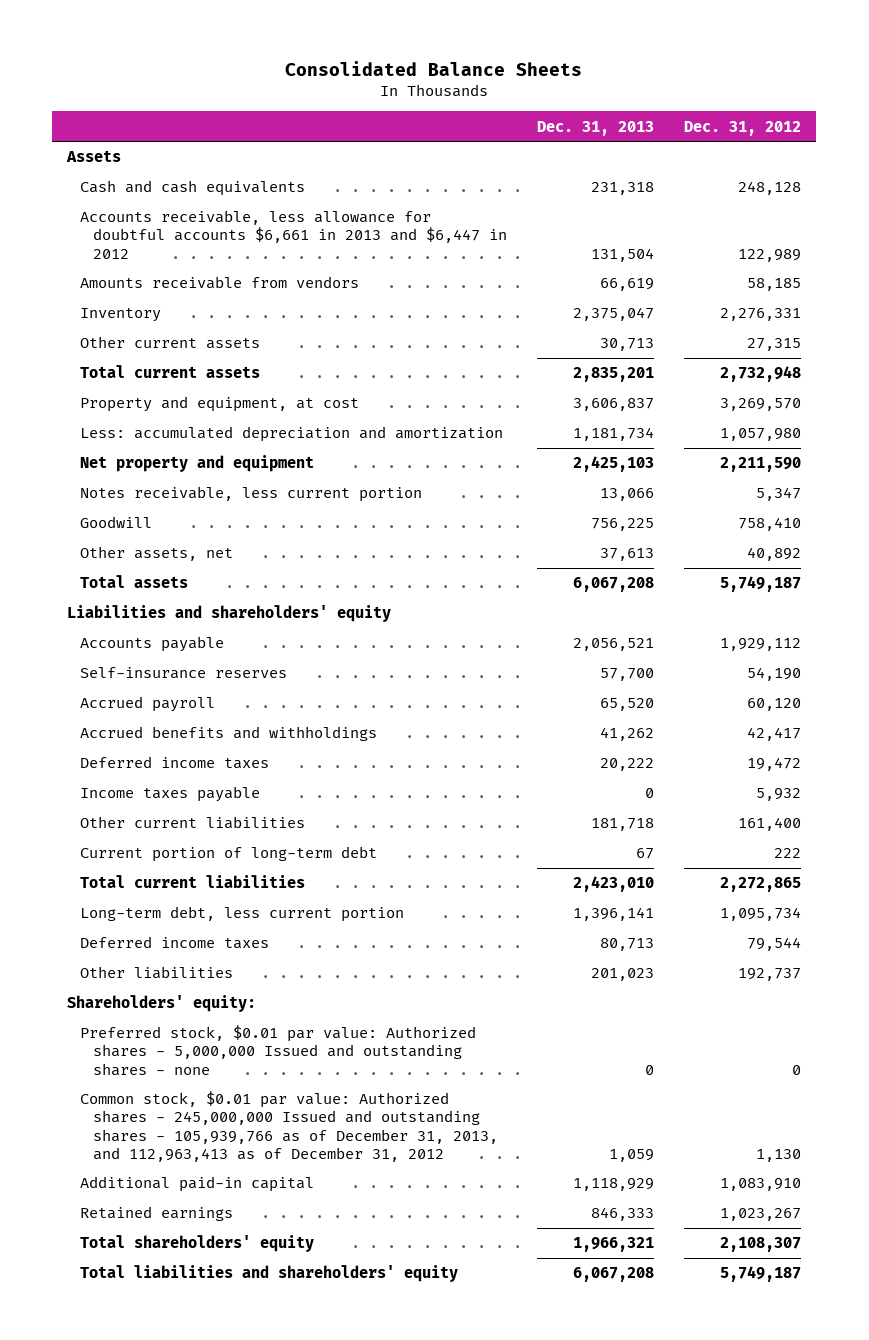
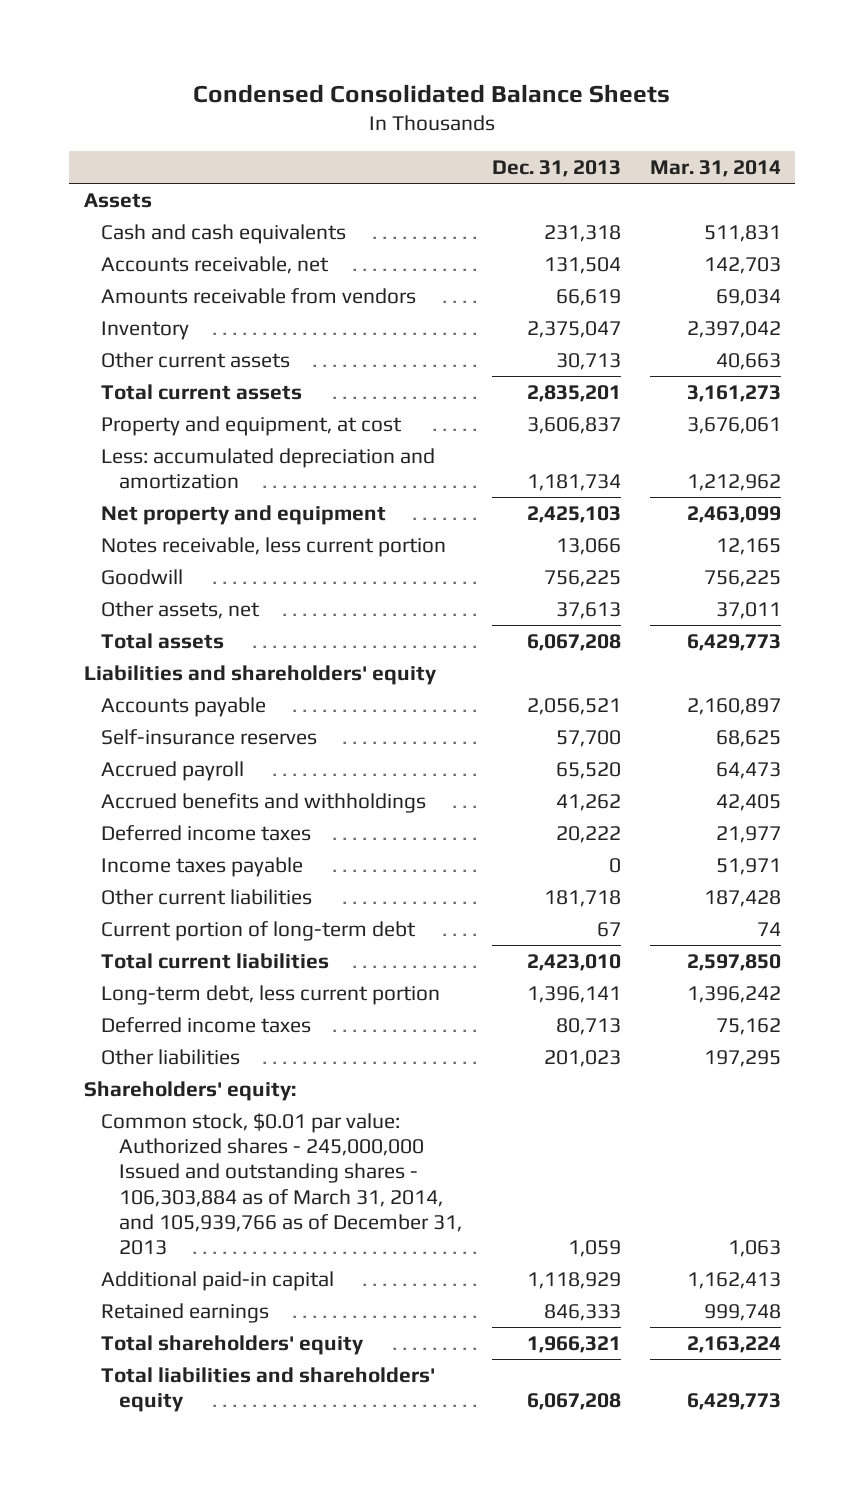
[285,60,583,76] Consolidated Balance Sheets -> [193,83,671,103] Condensed Consolidated Balance Sheets
[684,120,802,136] Dec. 31, 2012 -> none
none -> [649,160,781,178] Mar. 31, 2014
[80,210,508,259] Accounts receivable, less allowance for doubtful accounts $6,661 in 2013 and $6,447 in 2012 -> [101,255,330,274] Accounts receivable, net
[80,1025,477,1076] Preferred stock, $0.01 par value: Authorized shares - 5,000,000 Issued and outstanding shares - none -> none
[80,1091,499,1162] Common stock, $0.01 par value: Authorized shares - 245,000,000 Issued and outstanding shares - 105,939,766 as of December 31, 2013, and 112,963,413 as of December 31, 2012 -> [101,1112,463,1256] Common stock, $0.01 par value: Authorized shares - 245,000,000 Issued and outstanding shares - 106,303,884 as of March 31, 2014, and 105,939,766 as of December 31, 2013

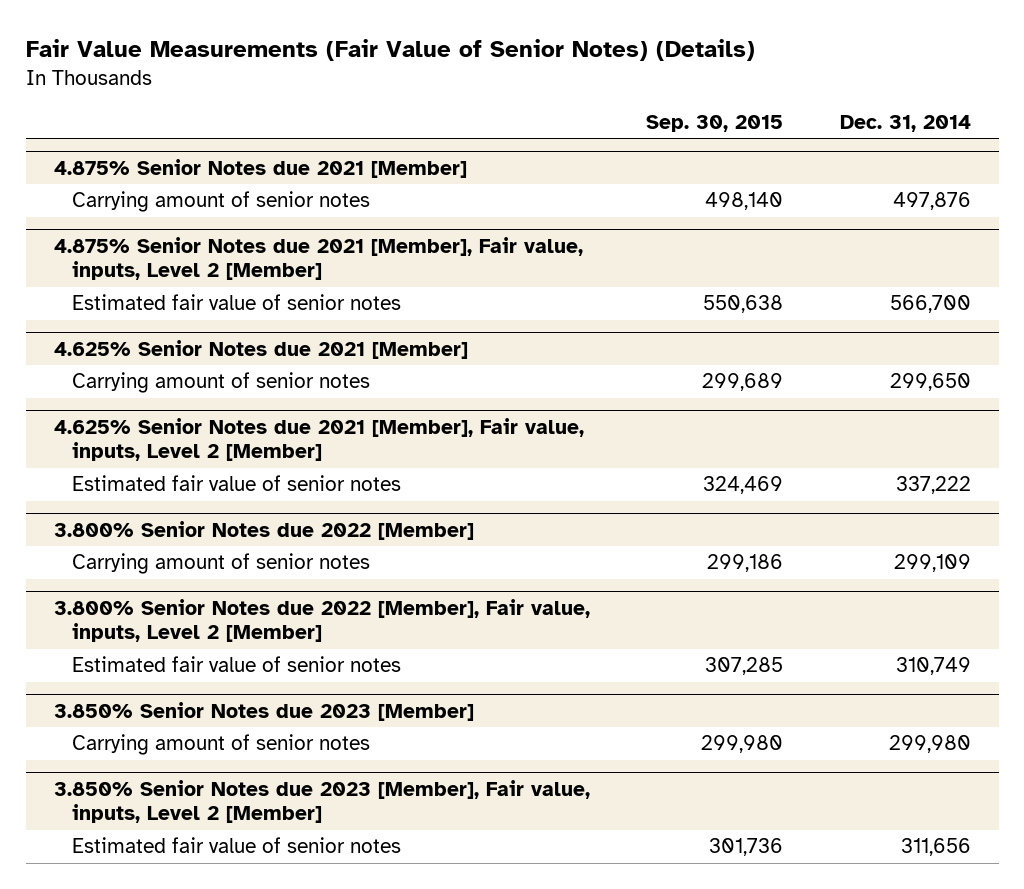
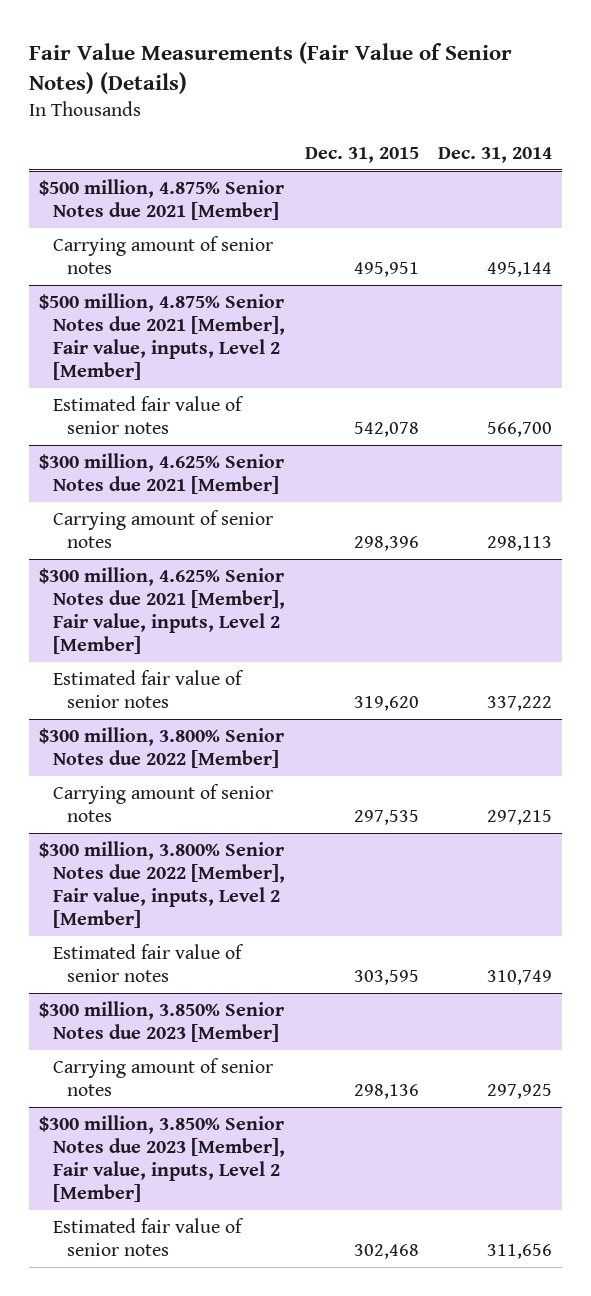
[646,114,784,132] Sep. 30, 2015 -> none
none -> [304,146,419,163] Dec. 31, 2015
[53,158,467,178] 4.875% Senior Notes due 2021 [Member] -> [38,178,284,221] $500 million, 4.875% Senior Notes due 2021 [Member]
[892,192,971,211] 497,876 -> [487,262,553,278] 495,144
[53,236,583,281] 4.875% Senior Notes due 2021 [Member], Fair value, inputs, Level 2 [Member] -> [38,292,285,381] $500 million, 4.875% Senior Notes due 2021 [Member], Fair value, inputs, Level 2 [Member]
[53,339,468,359] 4.625% Senior Notes due 2021 [Member] -> [38,452,284,495] $300 million, 4.625% Senior Notes due 2021 [Member]
[889,373,971,392] 299,650 -> [487,536,553,552] 298,113
[53,417,584,462] 4.625% Senior Notes due 2021 [Member], Fair value, inputs, Level 2 [Member] -> [38,566,285,655] $300 million, 4.625% Senior Notes due 2021 [Member], Fair value, inputs, Level 2 [Member]
[53,520,474,540] 3.800% Senior Notes due 2022 [Member] -> [38,726,284,769] $300 million, 3.800% Senior Notes due 2022 [Member]
[893,554,971,573] 299,109 -> [487,810,553,826] 297,215
[53,598,590,643] 3.800% Senior Notes due 2022 [Member], Fair value, inputs, Level 2 [Member] -> [38,840,285,929] $300 million, 3.800% Senior Notes due 2022 [Member], Fair value, inputs, Level 2 [Member]
[53,701,474,721] 3.850% Senior Notes due 2023 [Member] -> [38,1000,284,1043] $300 million, 3.850% Senior Notes due 2023 [Member]
[888,735,971,754] 299,980 -> [487,1084,553,1100] 297,925
[53,779,590,824] 3.850% Senior Notes due 2023 [Member], Fair value, inputs, Level 2 [Member] -> [38,1114,285,1203] $300 million, 3.850% Senior Notes due 2023 [Member], Fair value, inputs, Level 2 [Member]

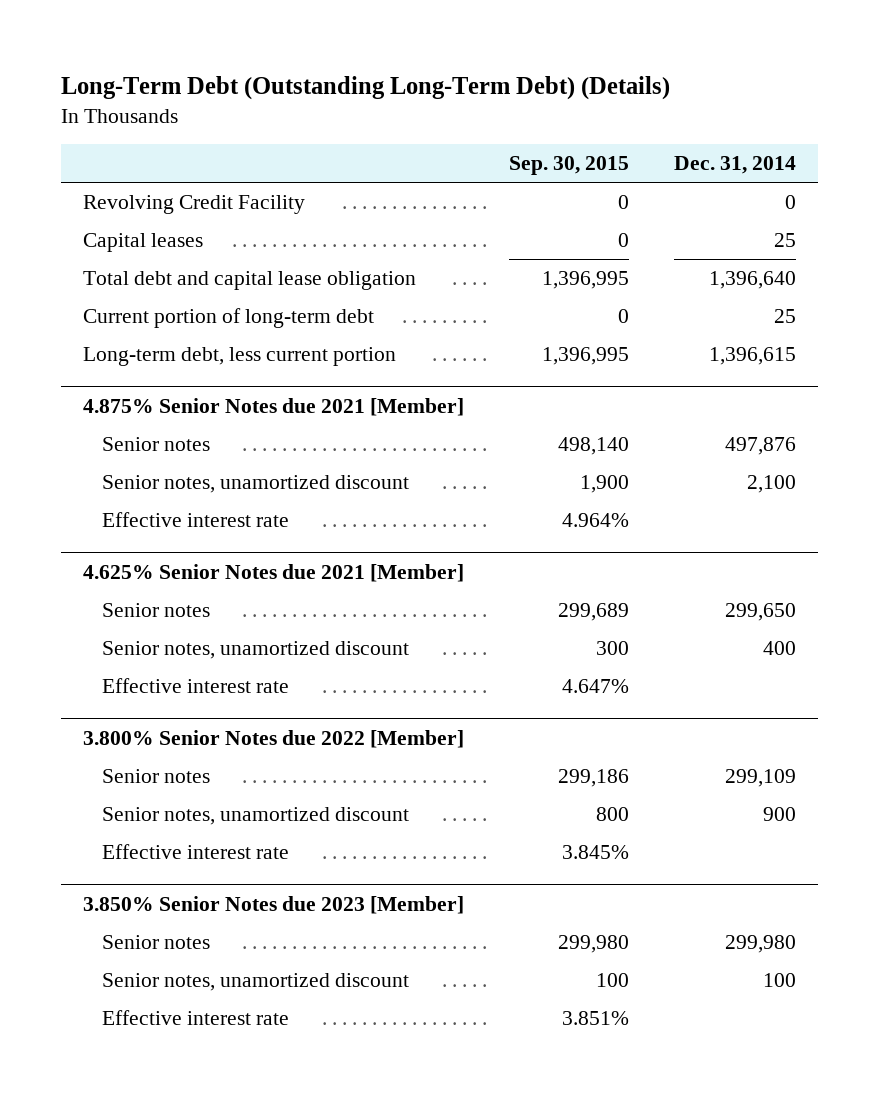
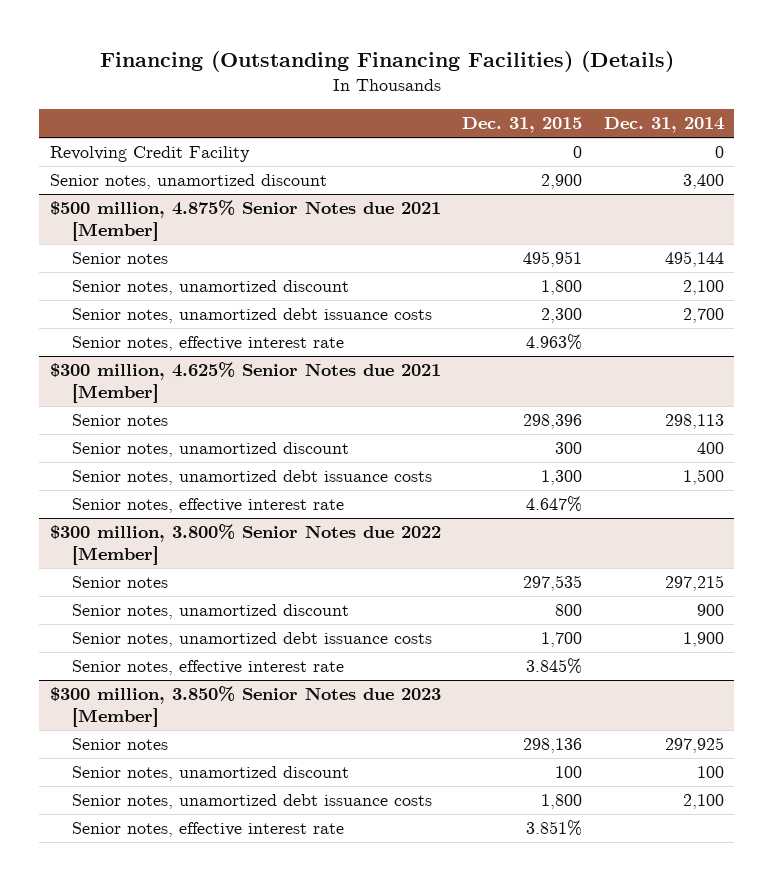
[60,75,670,100] Long-Term Debt (Outstanding Long-Term Debt) (Details) -> [99,51,674,73] Financing (Outstanding Financing Facilities) (Details)
[508,155,629,175] Sep. 30, 2015 -> none
none -> [462,117,583,134] Dec. 31, 2015
[83,233,204,253] Capital leases -> none
[83,271,417,291] Total debt and capital lease obligation -> none
[83,308,375,329] Current portion of long-term debt -> none
[83,347,397,367] Long-term debt, less current portion -> none
none -> [50,174,328,190] Senior notes, unamortized discount
[83,397,465,416] 4.875% Senior Notes due 2021 [Member] -> [50,200,442,241] $500 million, 4.875% Senior Notes due 2021 [Member]
[724,437,796,456] 497,876 -> [664,251,724,268] 495,144
none -> [72,308,433,324] Senior notes, unamortized debt issuance costs
[102,512,290,528] Effective interest rate -> [72,336,345,352] Senior notes, effective interest rate
[83,563,465,582] 4.625% Senior Notes due 2021 [Member] -> [50,362,442,403] $300 million, 4.625% Senior Notes due 2021 [Member]
[724,603,796,622] 299,650 -> [664,414,724,430] 298,113
none -> [72,470,433,486] Senior notes, unamortized debt issuance costs
[102,678,290,694] Effective interest rate -> [72,498,345,514] Senior notes, effective interest rate
[83,729,465,748] 3.800% Senior Notes due 2022 [Member] -> [50,524,442,565] $300 million, 3.800% Senior Notes due 2022 [Member]
[724,769,796,788] 299,109 -> [664,575,724,592] 297,215
none -> [72,632,433,648] Senior notes, unamortized debt issuance costs
[102,844,290,860] Effective interest rate -> [72,660,345,676] Senior notes, effective interest rate
[83,895,465,914] 3.850% Senior Notes due 2023 [Member] -> [50,686,442,727] $300 million, 3.850% Senior Notes due 2023 [Member]
[724,935,796,954] 299,980 -> [664,737,724,754] 297,925
none -> [72,794,433,810] Senior notes, unamortized debt issuance costs
[102,1010,290,1026] Effective interest rate -> [72,822,345,838] Senior notes, effective interest rate

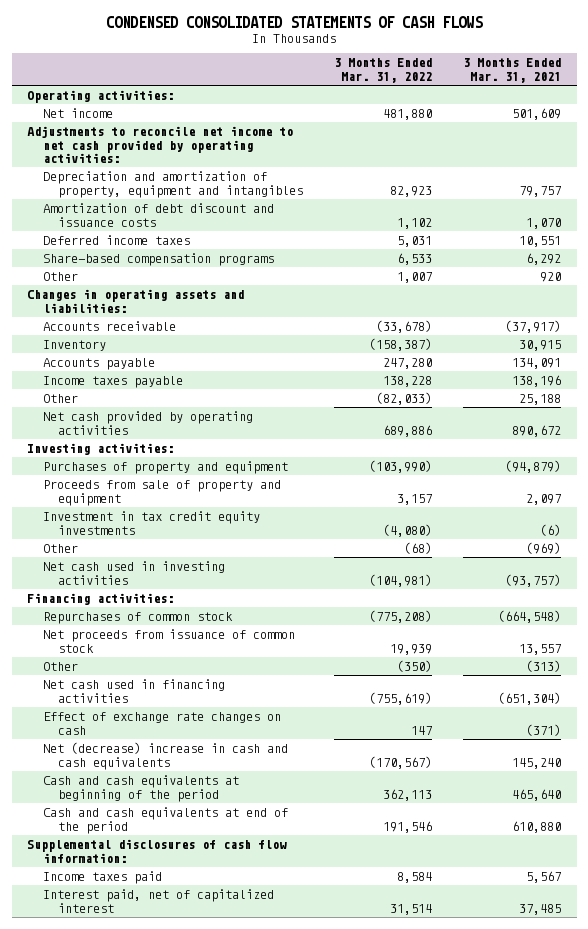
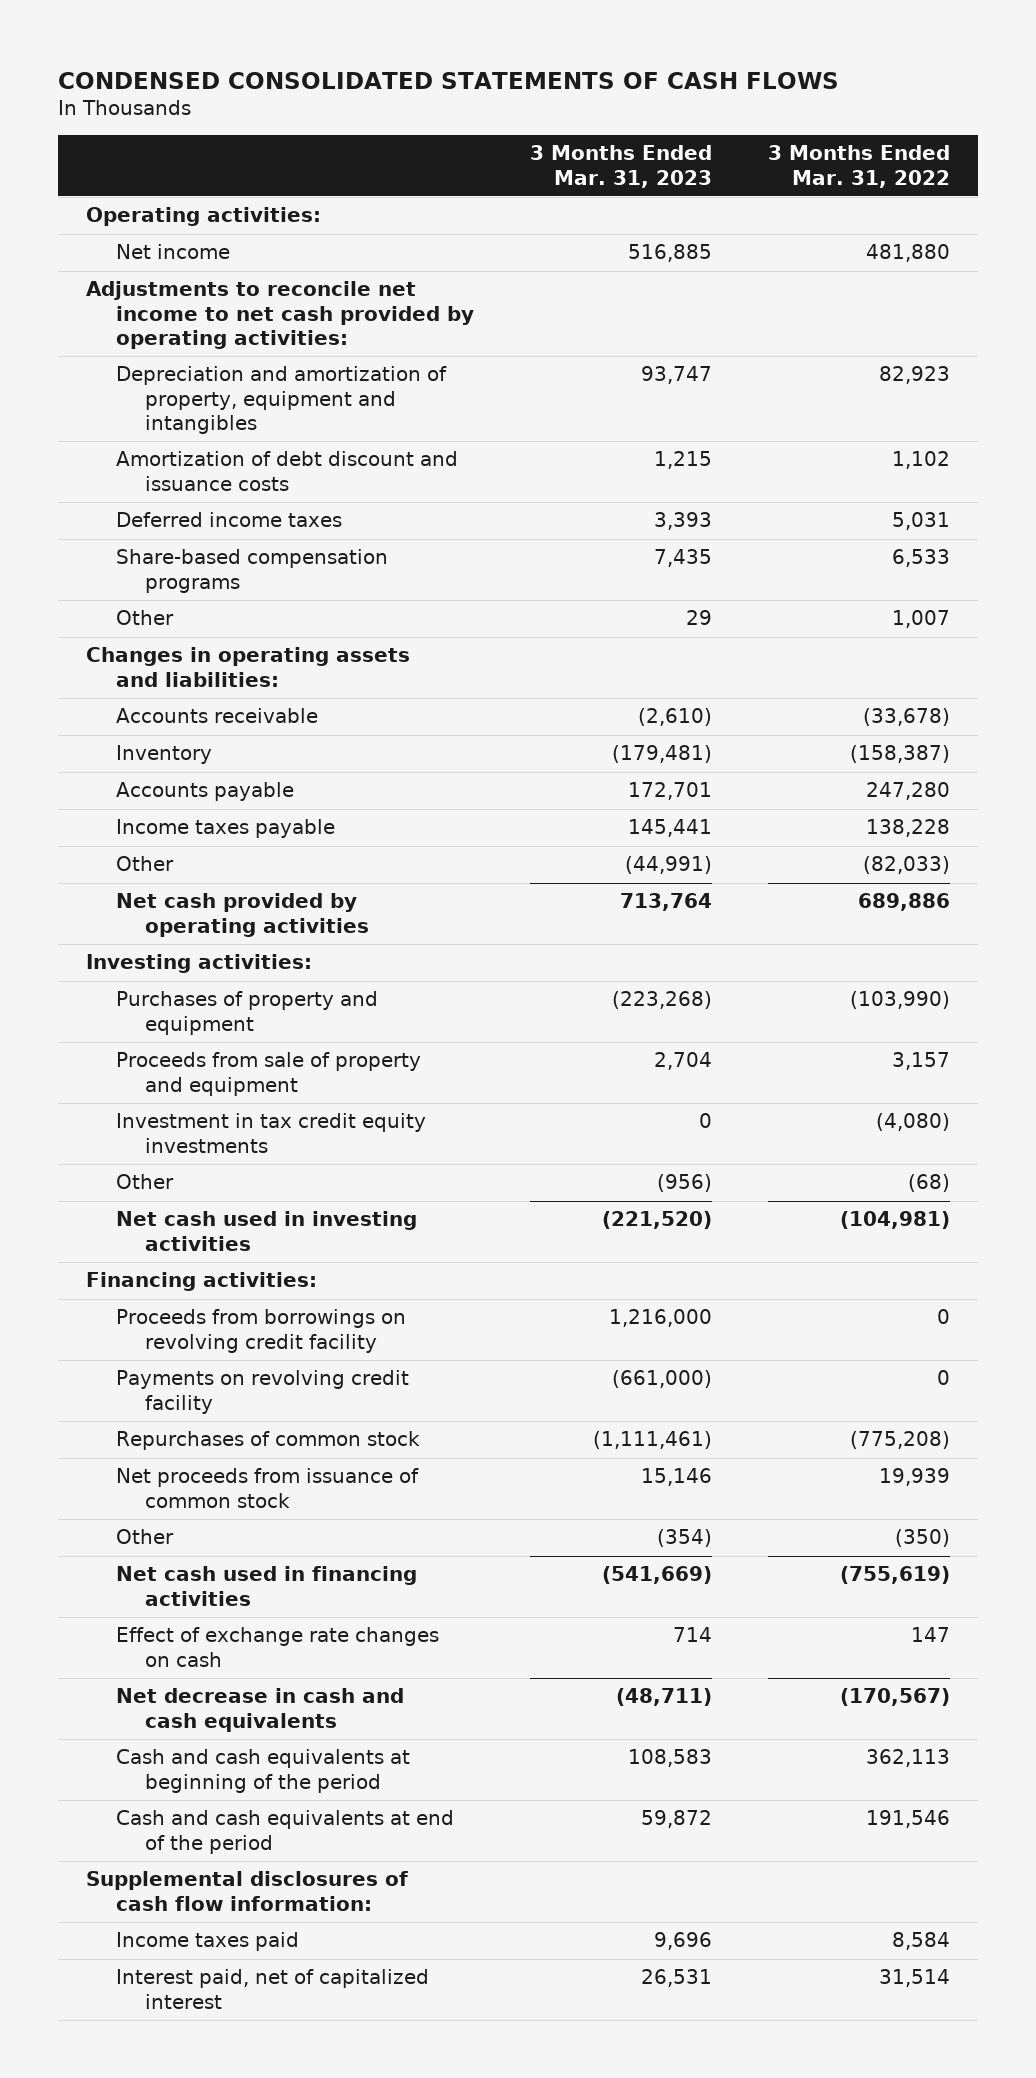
[463,58,562,84] 3 Months Ended Mar. 31, 2021 -> none
none -> [529,145,712,188] 3 Months Ended Mar. 31, 2023
none -> [115,1309,406,1353] Proceeds from borrowings on revolving credit facility
none -> [115,1370,409,1414] Payments on revolving credit facility
[42,741,288,770] Net (decrease) increase in cash and cash equivalents -> [115,1688,404,1732] Net decrease in cash and cash equivalents

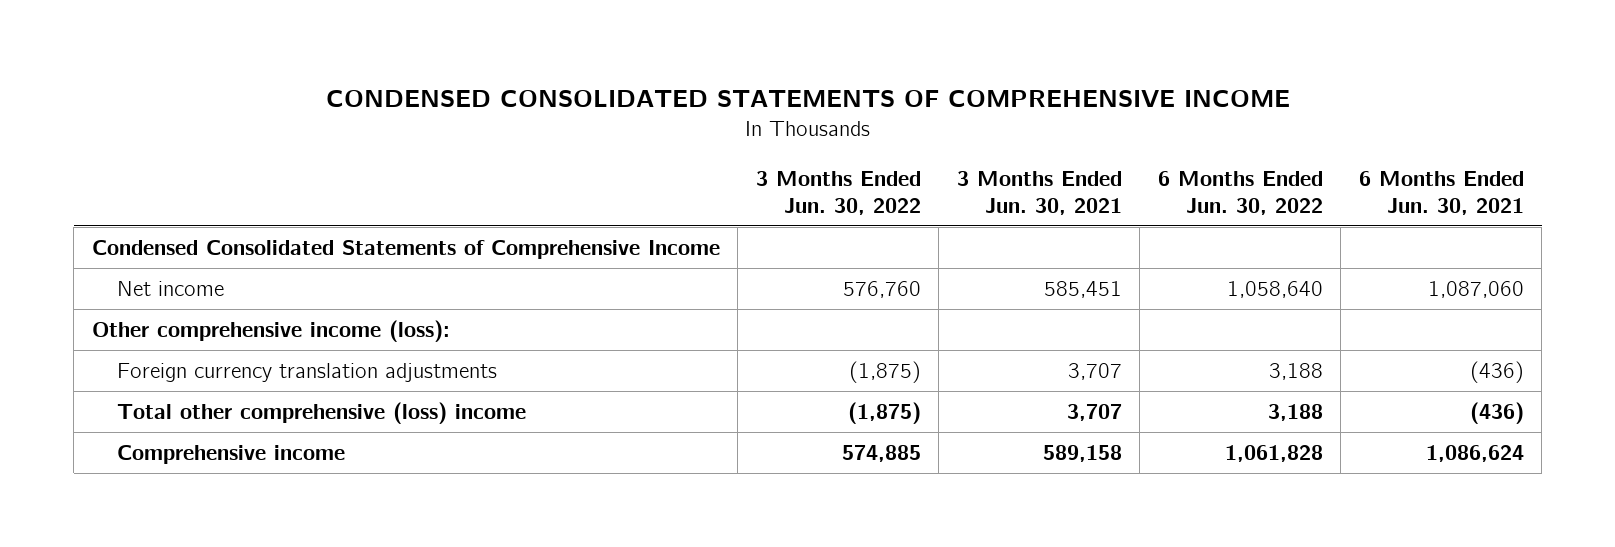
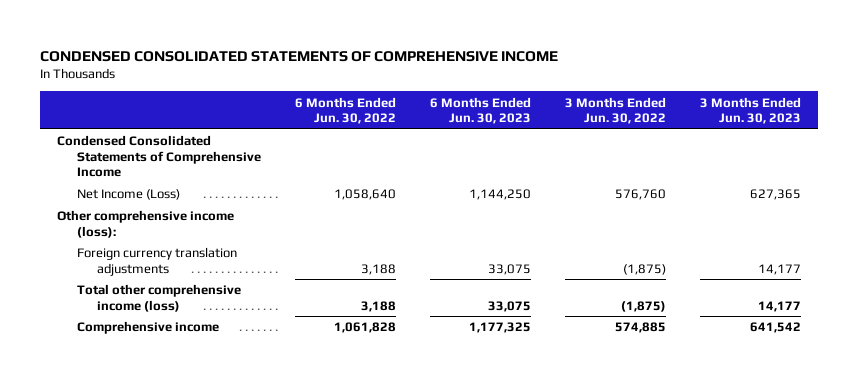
[956,170,1122,215] 3 Months Ended Jun. 30, 2021 -> none
[1358,170,1524,215] 6 Months Ended Jun. 30, 2021 -> none
none -> [429,96,531,124] 6 Months Ended Jun. 30, 2023
none -> [699,96,801,124] 3 Months Ended Jun. 30, 2023
[116,281,224,297] Net income -> [76,189,180,201] Net Income (Loss)
[116,402,526,425] Total other comprehensive (loss) income -> [76,284,241,312] Total other comprehensive income (loss)

